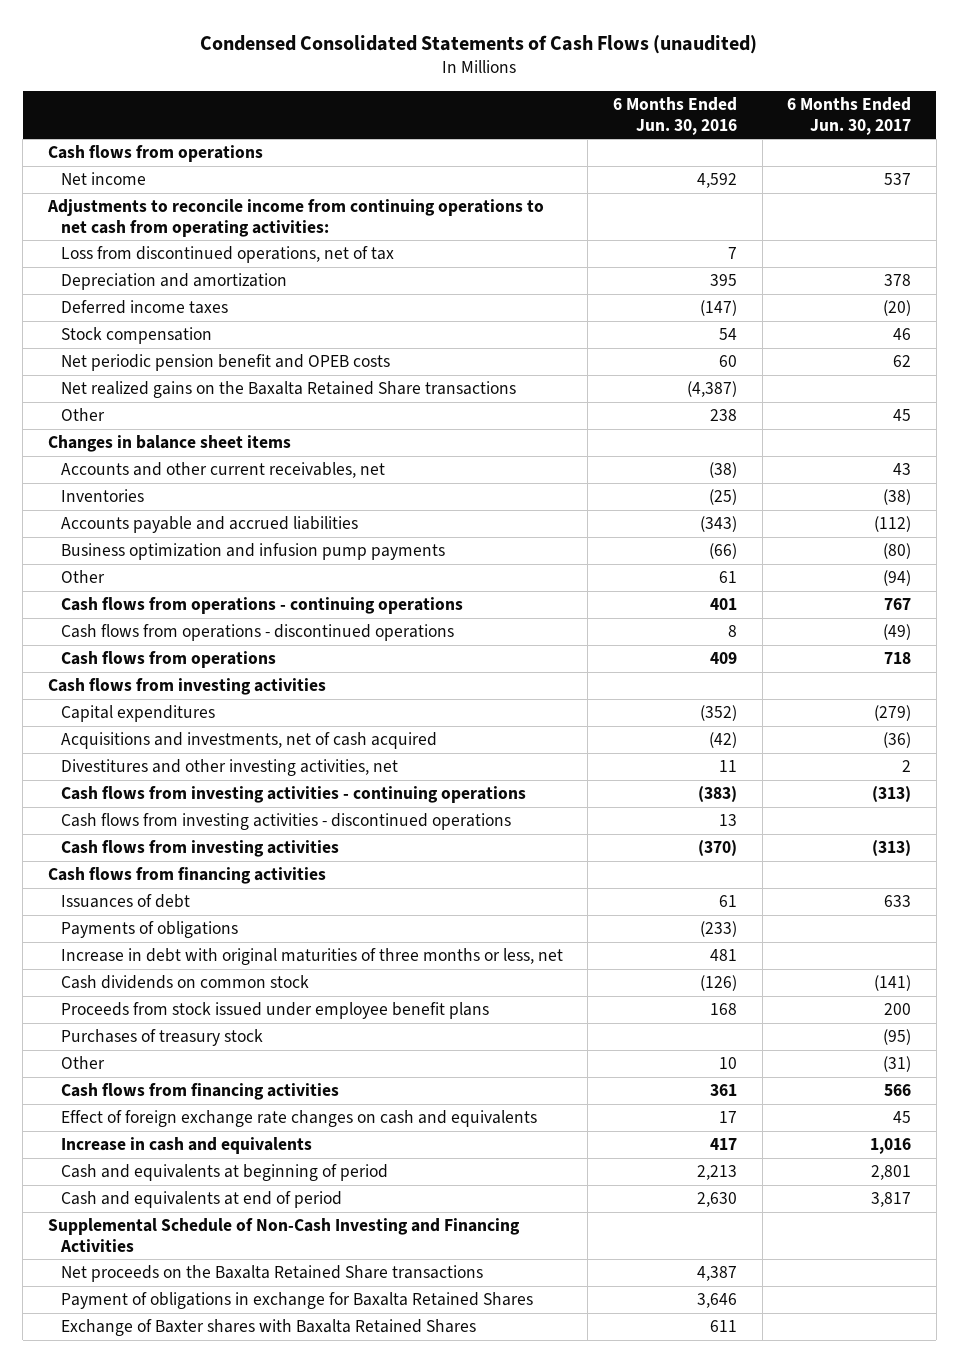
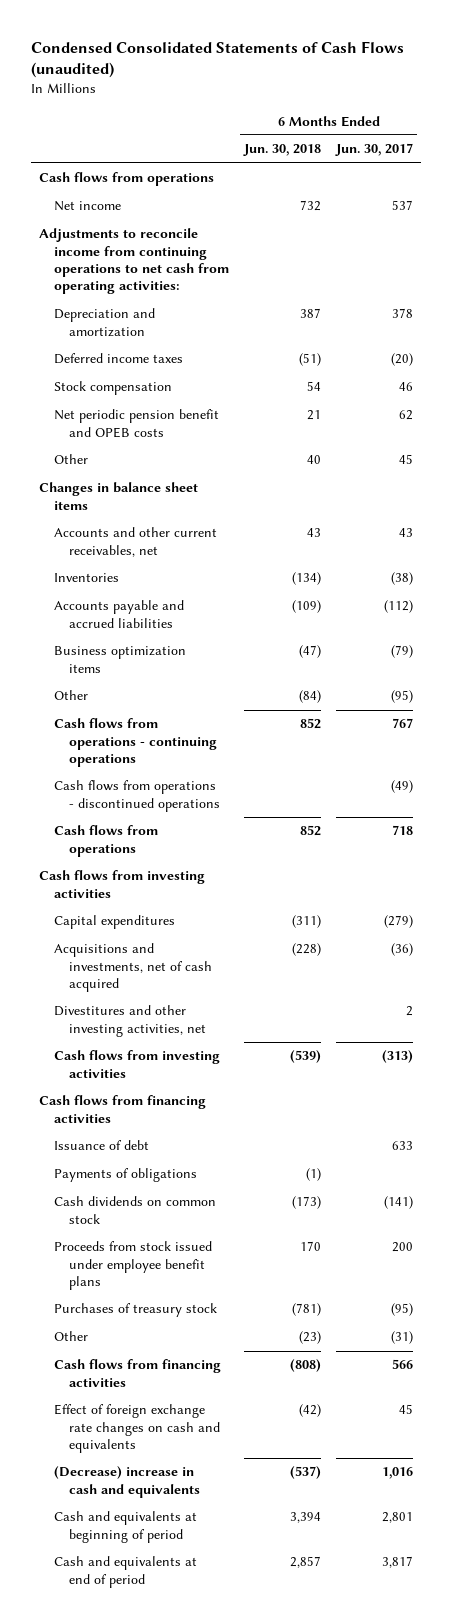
[612,97,737,135] 6 Months Ended Jun. 30, 2016 -> none
none -> [243,144,322,157] Jun. 30, 2018
[60,246,394,264] Loss from discontinued operations, net of tax -> none
[60,381,516,399] Net realized gains on the Baxalta Retained Share transactions -> none
[60,543,445,561] Business optimization and infusion pump payments -> none
none -> [53,646,186,673] Business optimization items
[883,570,912,587] (94) -> [391,690,414,704] (95)
[60,786,526,804] Cash flows from investing activities - continuing operations -> none
[60,813,511,831] Cash flows from investing activities - discontinued operations -> none
[60,894,190,909] Issuances of debt -> [53,1140,149,1151] Issuance of debt
[60,948,563,966] Increase in debt with original maturities of three months or less, net -> none
[60,1137,312,1155] Increase in cash and equivalents -> [53,1466,200,1498] (Decrease) increase in cash and equivalents
[47,1218,520,1252] Supplemental Schedule of Non-Cash Investing and Financing Activities -> none
[60,1265,483,1283] Net proceeds on the Baxalta Retained Share transactions -> none
[60,1292,533,1310] Payment of obligations in exchange for Baxalta Retained Shares -> none
[60,1319,476,1337] Exchange of Baxter shares with Baxalta Retained Shares -> none

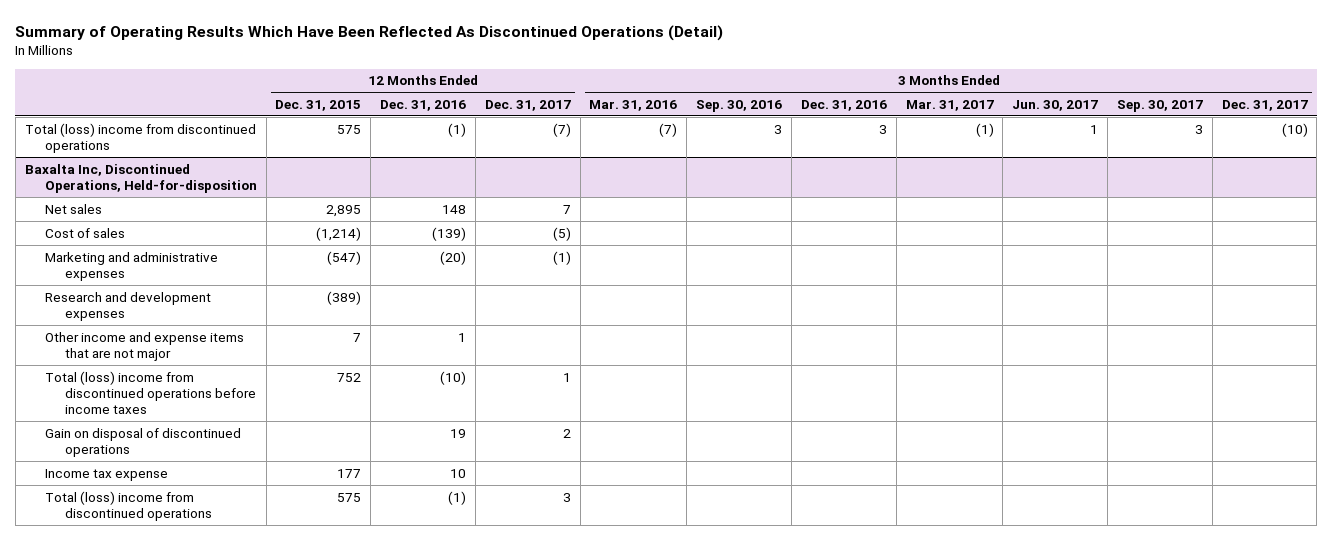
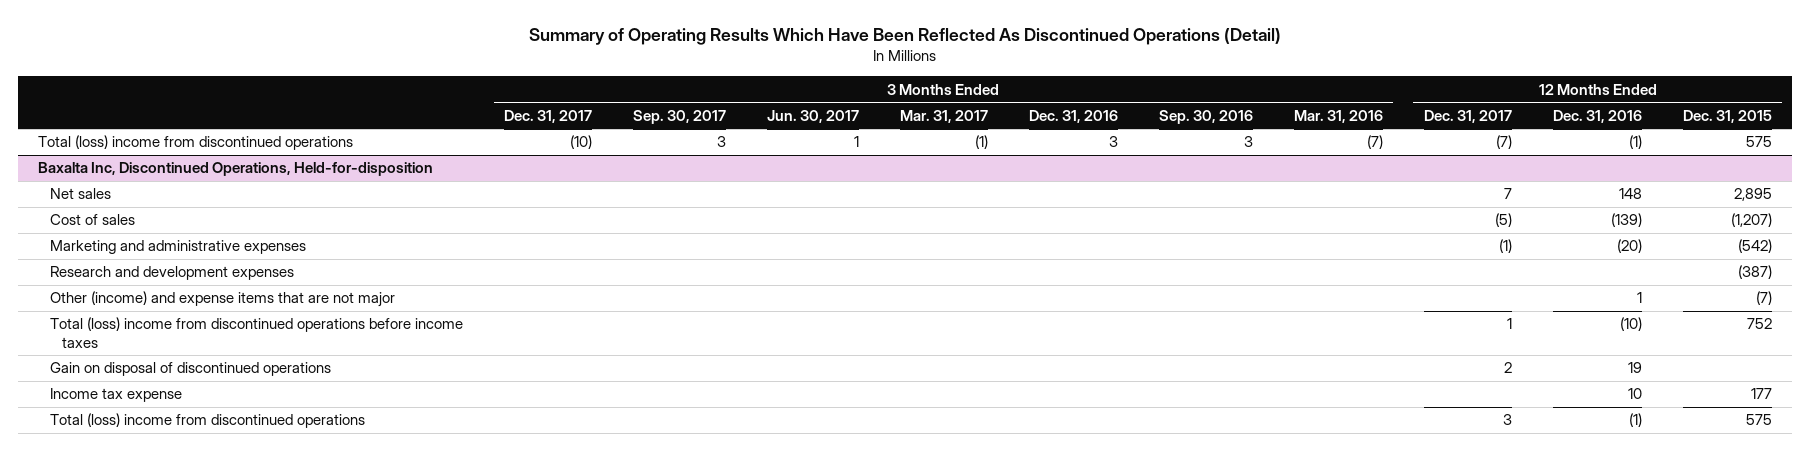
[316,226,362,241] (1,214) -> [1730,213,1772,228] (1,207)
[327,250,362,265] (547) -> [1737,239,1772,254] (542)
[327,290,362,305] (389) -> [1737,265,1772,280] (387)
[44,331,244,361] Other income and expense items that are not major -> [49,291,395,308] Other (income) and expense items that are not major
[353,332,362,342] 7 -> [1755,291,1772,306] (7)

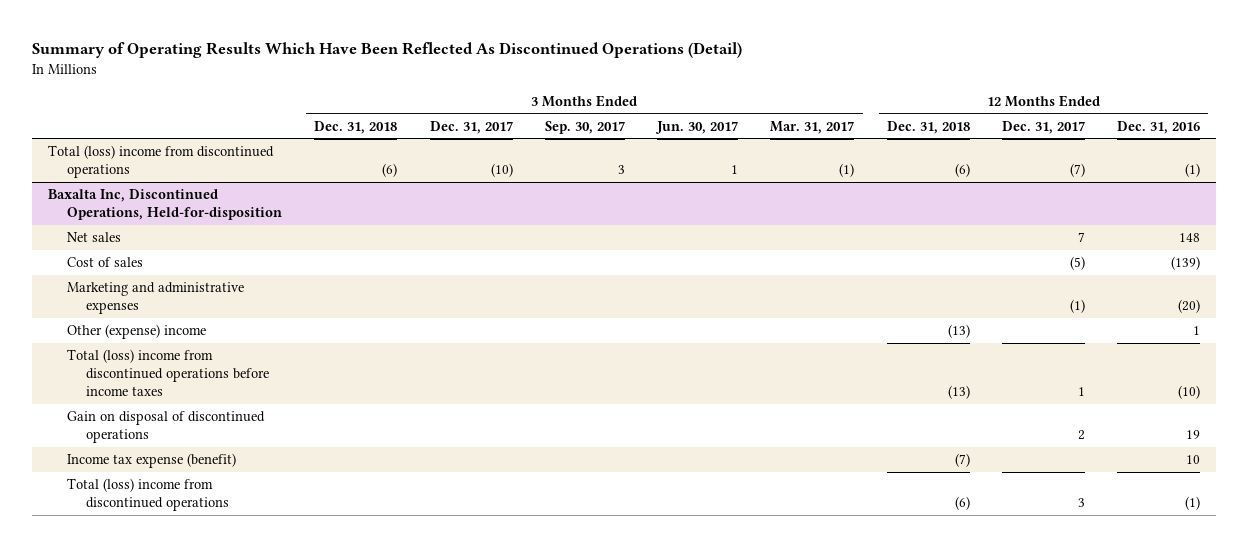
[1028,109,1118,123] Dec. 31, 2016 -> none
[1158,109,1253,124] Sep. 30, 2016 -> none
[1293,109,1383,123] Mar. 31, 2016 -> none
[1682,109,1772,123] Dec. 31, 2015 -> none
none -> [314,120,398,134] Dec. 31, 2018
none -> [886,120,970,134] Dec. 31, 2018
[49,266,294,281] Research and development expenses -> none
[49,291,395,308] Other (income) and expense items that are not major -> [67,324,207,340] Other (expense) income
[49,388,182,403] Income tax expense -> [67,453,237,469] Income tax expense (benefit)

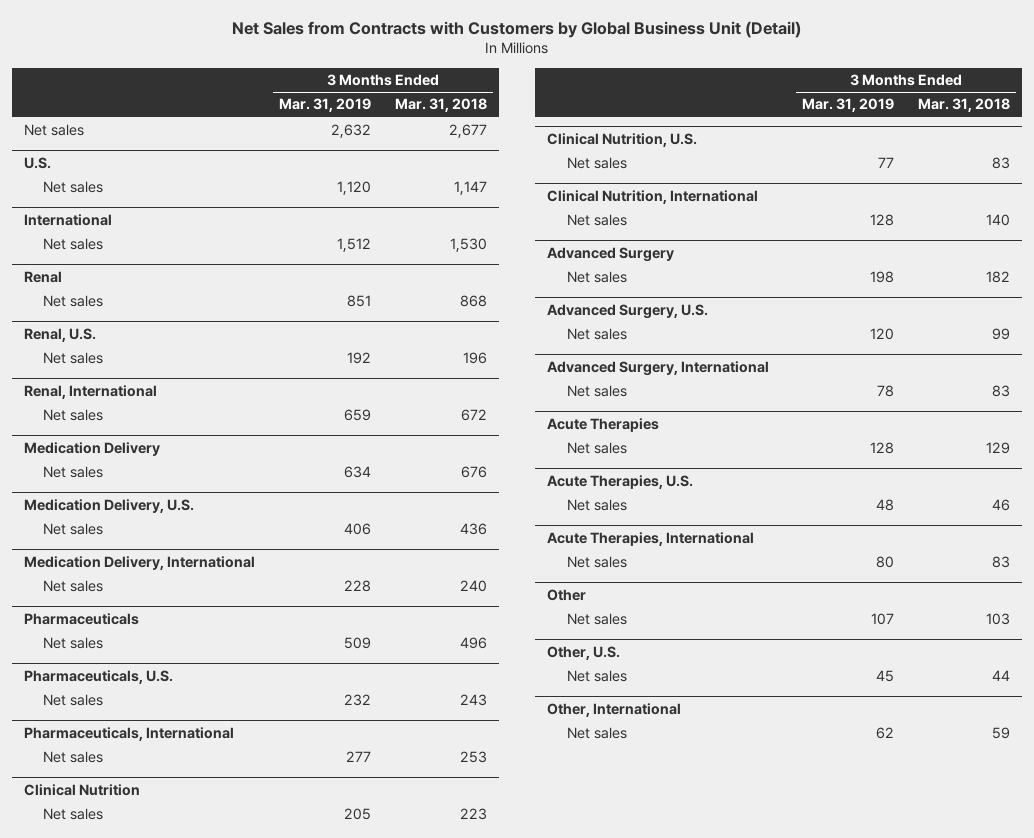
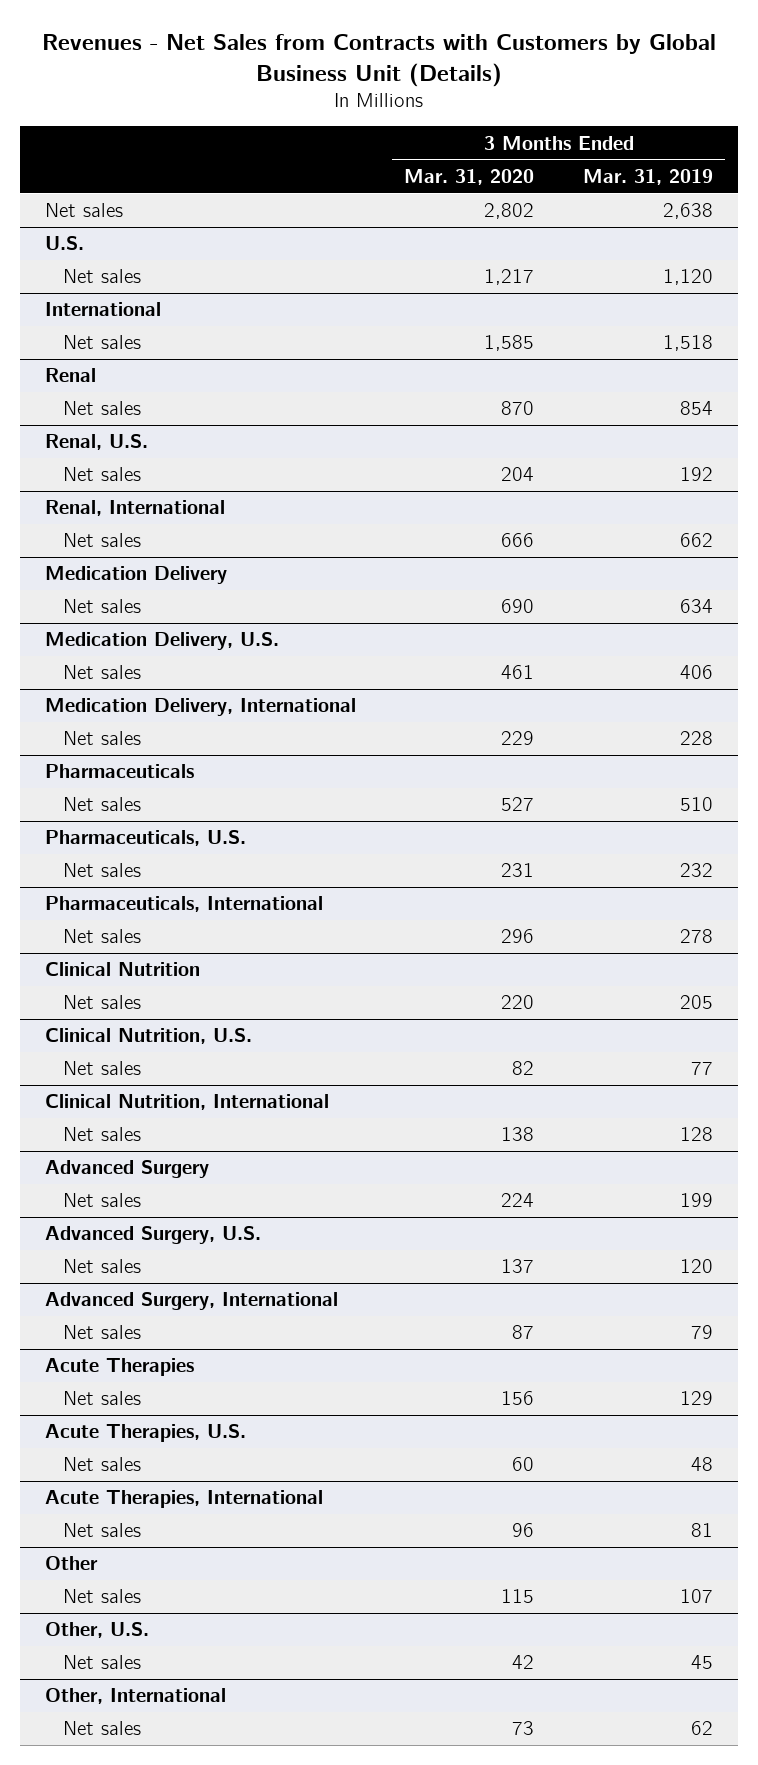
[232,21,802,39] Net Sales from Contracts with Customers by Global Business Unit (Detail) -> [41,34,716,87] Revenues - Net Sales from Contracts with Customers by Global Business Unit (Details)
[395,98,488,113] Mar. 31, 2018 -> none
none -> [404,168,535,185] Mar. 31, 2020
[330,124,371,139] 2,632 -> [663,203,714,220] 2,638
[336,238,371,253] 1,512 -> [663,335,714,352] 1,518
[346,295,371,308] 851 -> [680,401,714,416] 854
[343,409,371,422] 659 -> [680,533,714,548] 662
[343,637,371,650] 509 -> [680,797,714,812] 510
[345,751,371,763] 277 -> [680,929,714,944] 278
[870,271,895,284] 198 -> [680,1193,714,1208] 199
[877,385,895,398] 78 -> [691,1325,714,1340] 79
[870,442,895,455] 128 -> [680,1391,714,1406] 129
[876,556,895,569] 80 -> [691,1523,714,1538] 81

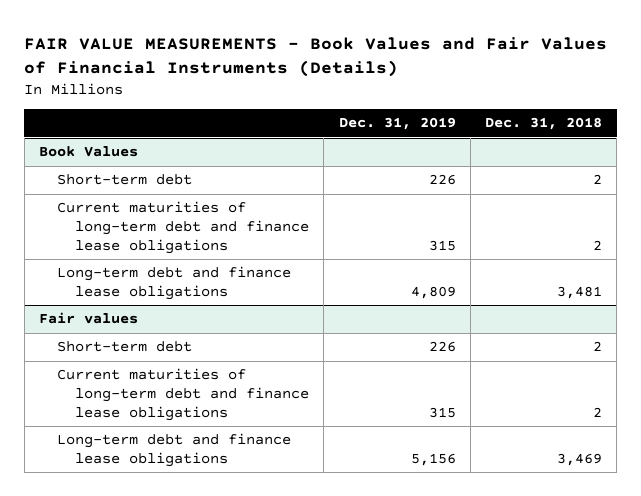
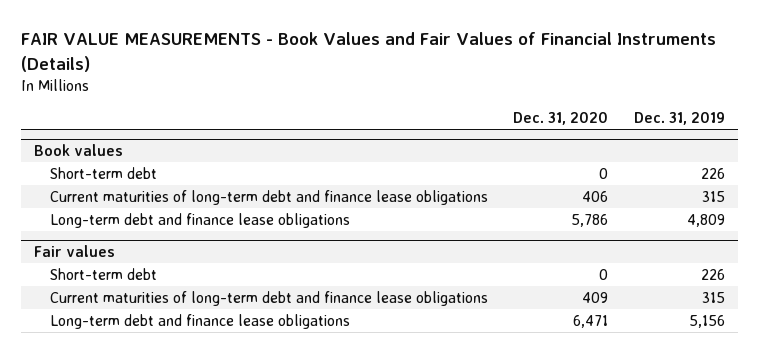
[485,117,603,131] Dec. 31, 2018 -> none
none -> [513,112,609,126] Dec. 31, 2020
[39,146,139,158] Book Values -> [34,143,124,156] Book values

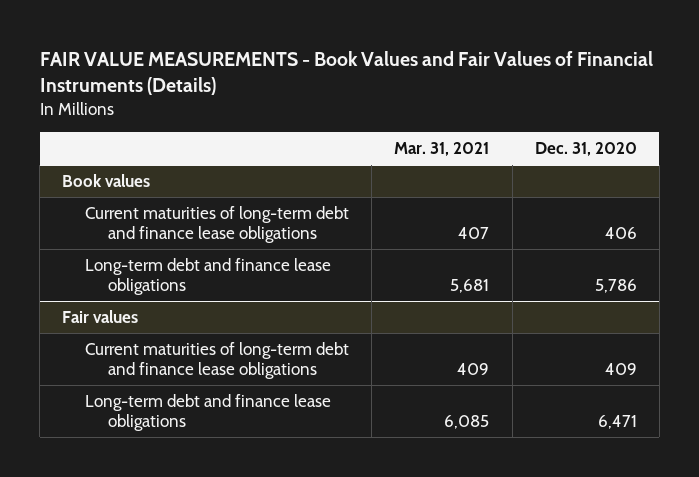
[633,112,725,126] Dec. 31, 2019 -> none
none -> [394,141,490,156] Mar. 31, 2021
[49,166,157,179] Short-term debt -> none
[49,267,157,280] Short-term debt -> none

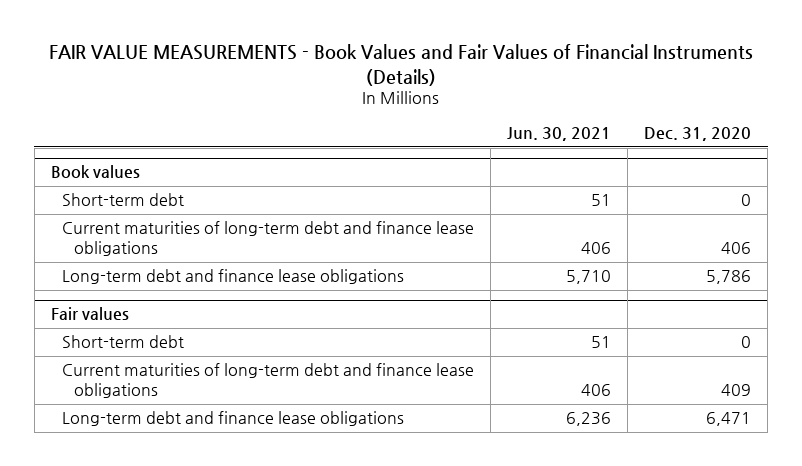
[394,141,490,156] Mar. 31, 2021 -> none
none -> [507,127,612,142] Jun. 30, 2021
none -> [62,193,185,207] Short-term debt
none -> [62,335,185,349] Short-term debt

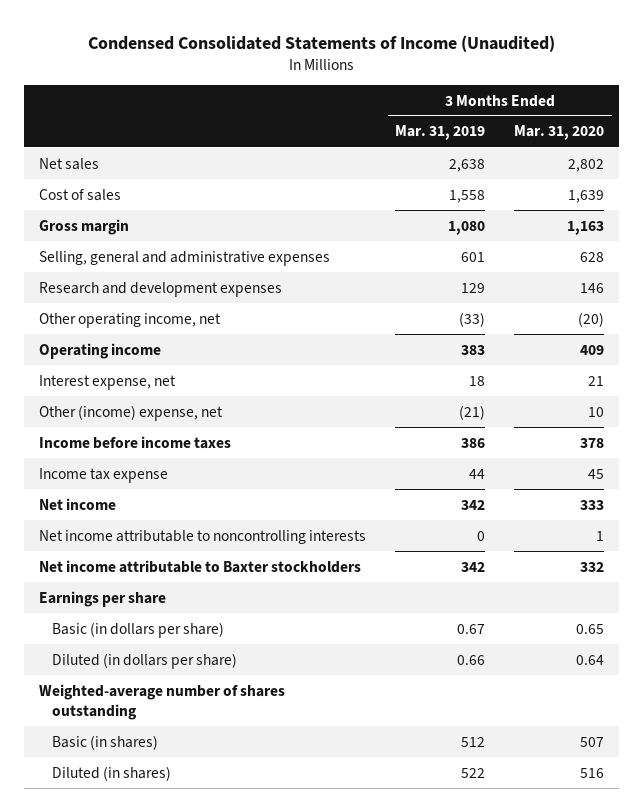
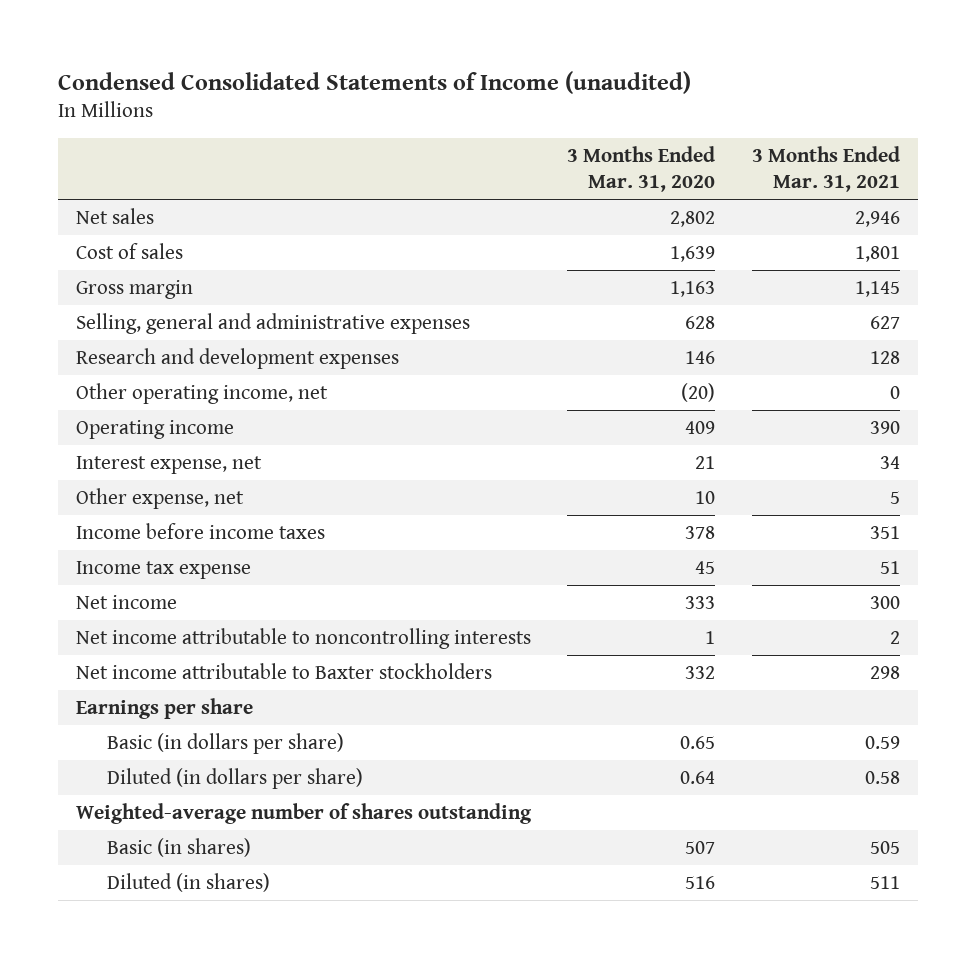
[87,34,555,52] Condensed Consolidated Statements of Income (Unaudited) -> [57,70,691,94] Condensed Consolidated Statements of Income (unaudited)
[395,125,486,141] Mar. 31, 2019 -> none
none -> [751,145,900,192] 3 Months Ended Mar. 31, 2021
[38,404,223,421] Other (income) expense, net -> [75,487,244,509] Other expense, net

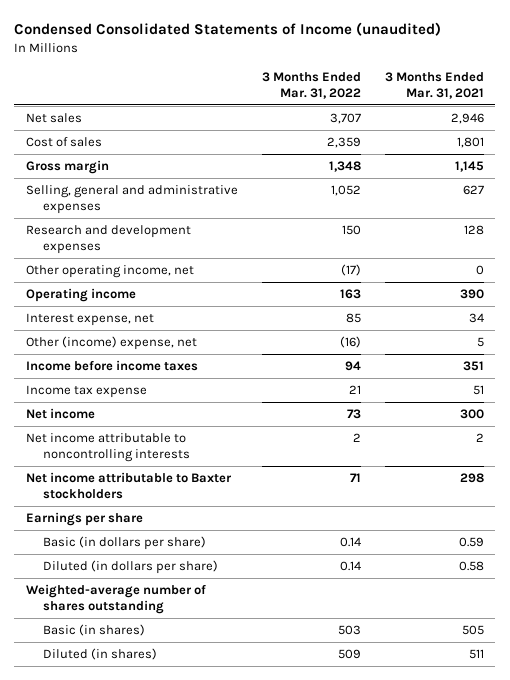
[567,145,716,192] 3 Months Ended Mar. 31, 2020 -> none
none -> [261,71,361,99] 3 Months Ended Mar. 31, 2022
[75,487,244,509] Other expense, net -> [26,336,198,351] Other (income) expense, net

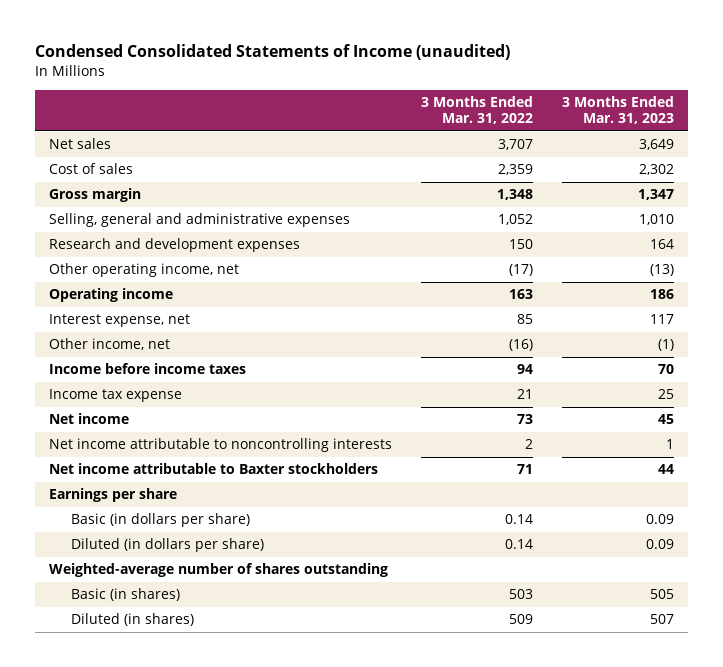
[384,71,484,99] 3 Months Ended Mar. 31, 2021 -> none
none -> [561,96,674,125] 3 Months Ended Mar. 31, 2023
[26,336,198,351] Other (income) expense, net -> [49,338,171,351] Other income, net

